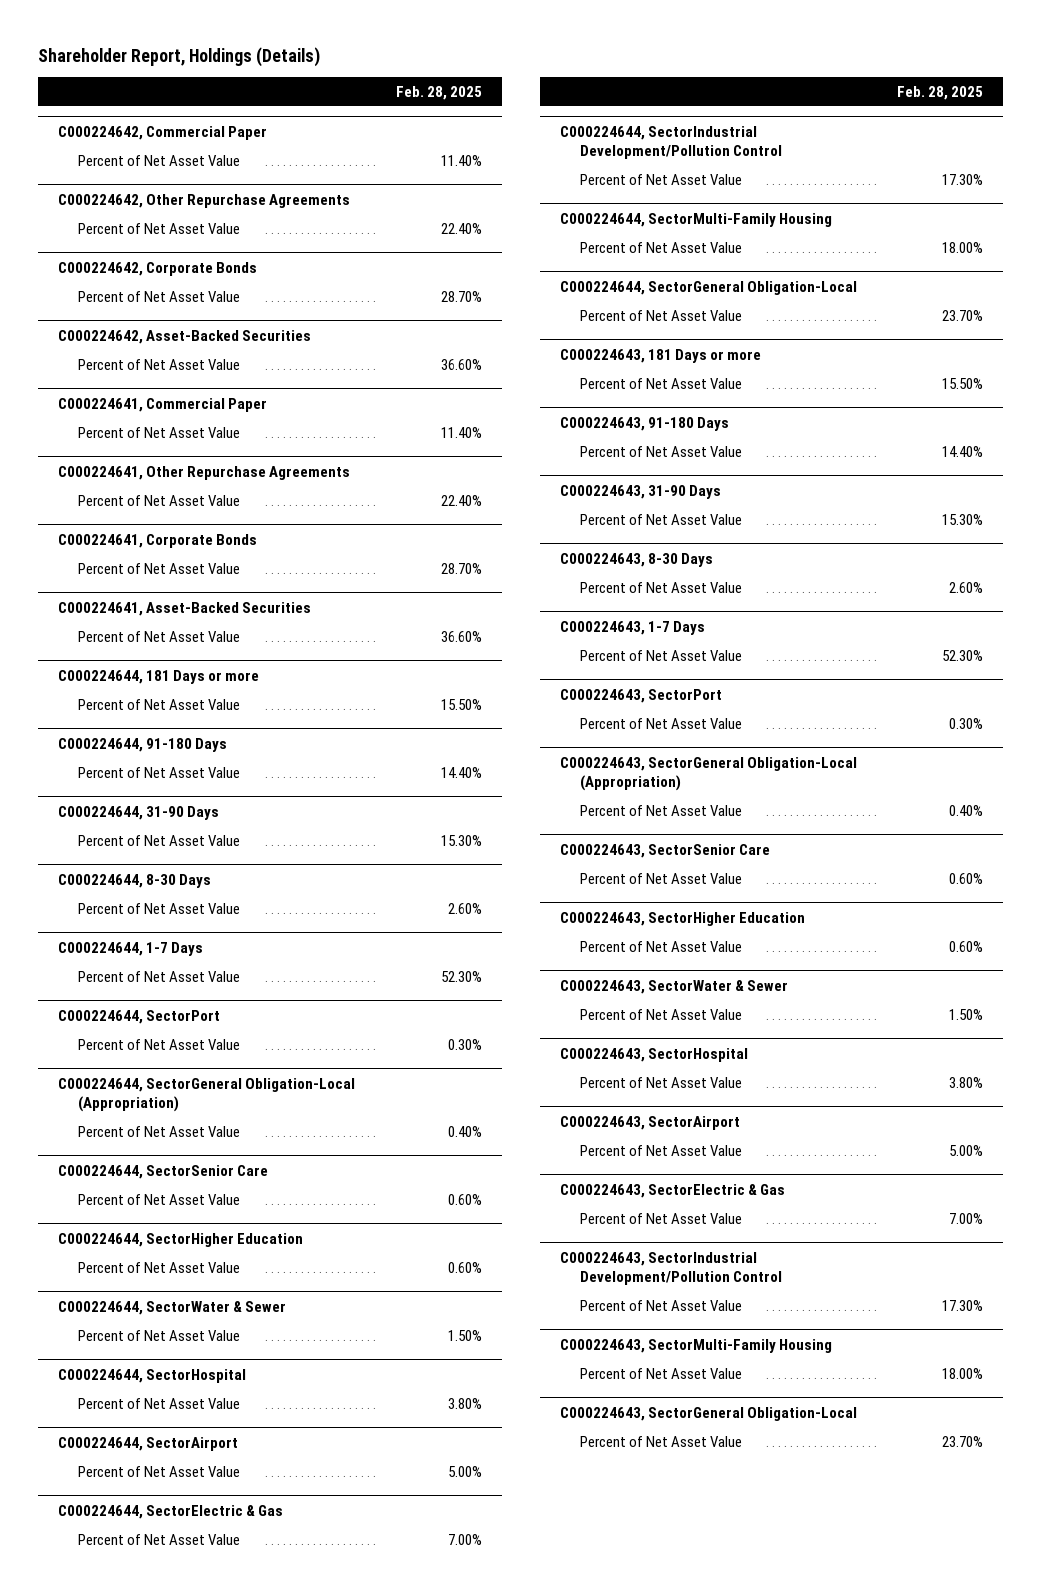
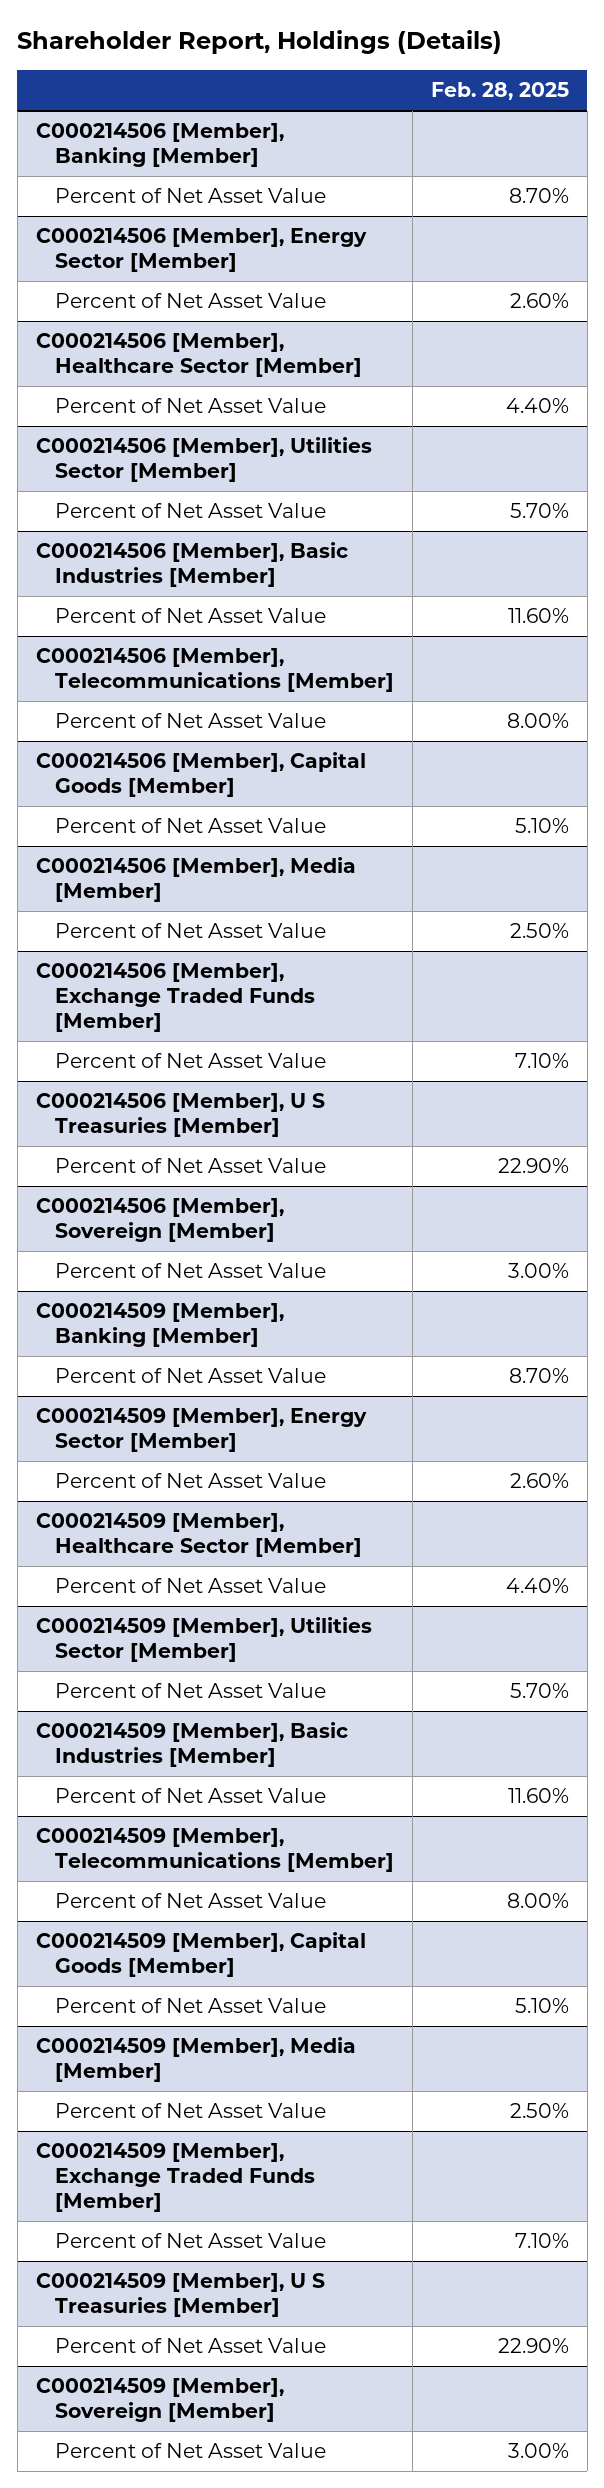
[58,125,268,140] C000224642, Commercial Paper -> none
[58,193,351,208] C000224642, Other Repurchase Agreements -> none
[77,222,240,234] Percent of Net Asset Value -> none
[58,261,258,276] C000224642, Corporate Bonds -> none
[77,290,240,302] Percent of Net Asset Value -> none
[58,329,312,344] C000224642, Asset-Backed Securities -> none
[77,358,240,370] Percent of Net Asset Value -> none
[58,397,268,412] C000224641, Commercial Paper -> none
[77,426,240,438] Percent of Net Asset Value -> none
[58,465,351,480] C000224641, Other Repurchase Agreements -> none
[77,494,240,506] Percent of Net Asset Value -> none
[58,533,258,548] C000224641, Corporate Bonds -> none
[77,562,240,574] Percent of Net Asset Value -> none
[58,601,312,616] C000224641, Asset-Backed Securities -> none
[77,630,240,642] Percent of Net Asset Value -> none
[58,669,260,684] C000224644, 181 Days or more -> none
[77,698,240,710] Percent of Net Asset Value -> none
[58,737,228,752] C000224644, 91-180 Days -> none
[77,766,240,778] Percent of Net Asset Value -> none
[58,805,220,820] C000224644, 31-90 Days -> none
[77,834,240,846] Percent of Net Asset Value -> none
[58,873,212,888] C000224644, 8-30 Days -> none
none -> [35,123,284,168] C000214506 [Member], Banking [Member]
[440,154,482,166] 11.40% -> [508,188,569,204] 8.70%
none -> [35,228,367,273] C000214506 [Member], Energy Sector [Member]
[58,941,204,956] C000224644, 1-7 Days -> none
[58,1009,221,1024] C000224644, SectorPort -> none
[58,1077,356,1113] C000224644, SectorGeneral Obligation-Local (Appropriation) -> none
[58,1164,269,1179] C000224644, SectorSenior Care -> none
[58,1232,304,1247] C000224644, SectorHigher Education -> none
[58,1300,287,1315] C000224644, SectorWater & Sewer -> none
[58,1368,247,1383] C000224644, SectorHospital -> none
[58,1436,239,1451] C000224644, SectorAirport -> none
[58,1504,284,1519] C000224644, SectorElectric & Gas -> none
[560,125,782,160] C000224644, SectorIndustrial Development/Pollution Control -> none
[560,212,833,227] C000224644, SectorMulti-Family Housing -> none
[579,241,742,253] Percent of Net Asset Value -> none
[560,280,858,295] C000224644, SectorGeneral Obligation-Local -> none
[579,309,742,321] Percent of Net Asset Value -> none
[560,348,762,363] C000224643, 181 Days or more -> none
[579,377,742,389] Percent of Net Asset Value -> none
[560,416,730,431] C000224643, 91-180 Days -> none
[579,445,742,457] Percent of Net Asset Value -> none
[560,484,722,499] C000224643, 31-90 Days -> none
[579,513,742,525] Percent of Net Asset Value -> none
[560,552,714,567] C000224643, 8-30 Days -> none
none -> [35,333,362,378] C000214506 [Member], Healthcare Sector [Member]
[440,970,482,982] 52.30% -> [505,398,569,414] 4.40%
none -> [35,437,372,483] C000214506 [Member], Utilities Sector [Member]
[447,1038,482,1050] 0.30% -> [509,503,569,519] 5.70%
none -> [35,542,348,588] C000214506 [Member], Basic Industries [Member]
[447,1125,482,1137] 0.40% -> [507,608,569,624] 11.60%
none -> [35,648,394,693] C000214506 [Member], Telecommunications [Member]
[447,1193,482,1205] 0.60% -> [506,713,569,729] 8.00%
none -> [35,752,366,798] C000214506 [Member], Capital Goods [Member]
[447,1261,482,1273] 0.60% -> [514,818,569,834] 5.10%
none -> [35,857,356,903] C000214506 [Member], Media [Member]
[447,1329,482,1341] 1.50% -> [509,923,569,939] 2.50%
none -> [35,963,315,1032] C000214506 [Member], Exchange Traded Funds [Member]
[447,1397,482,1409] 3.80% -> [514,1053,569,1069] 7.10%
none -> [35,1093,325,1138] C000214506 [Member], U S Treasuries [Member]
[447,1465,482,1477] 5.00% -> [497,1158,569,1174] 22.90%
none -> [35,1198,284,1243] C000214506 [Member], Sovereign [Member]
[447,1533,482,1545] 7.00% -> [507,1263,569,1279] 3.00%
none -> [35,1303,284,1348] C000214509 [Member], Banking [Member]
[942,173,984,185] 17.30% -> [508,1368,569,1384] 8.70%
none -> [35,1408,367,1453] C000214509 [Member], Energy Sector [Member]
[560,620,706,635] C000224643, 1-7 Days -> none
[560,688,723,703] C000224643, SectorPort -> none
[560,756,858,792] C000224643, SectorGeneral Obligation-Local (Appropriation) -> none
[560,843,771,858] C000224643, SectorSenior Care -> none
[560,911,806,926] C000224643, SectorHigher Education -> none
[560,979,789,994] C000224643, SectorWater & Sewer -> none
[560,1047,749,1062] C000224643, SectorHospital -> none
[560,1115,741,1130] C000224643, SectorAirport -> none
[560,1183,786,1198] C000224643, SectorElectric & Gas -> none
[560,1251,782,1286] C000224643, SectorIndustrial Development/Pollution Control -> none
[579,1299,742,1311] Percent of Net Asset Value -> none
[560,1338,833,1353] C000224643, SectorMulti-Family Housing -> none
[579,1367,742,1379] Percent of Net Asset Value -> none
[560,1406,858,1421] C000224643, SectorGeneral Obligation-Local -> none
[579,1435,742,1447] Percent of Net Asset Value -> none
none -> [35,1513,362,1558] C000214509 [Member], Healthcare Sector [Member]
[942,649,984,661] 52.30% -> [505,1578,569,1594] 4.40%
none -> [35,1617,372,1663] C000214509 [Member], Utilities Sector [Member]
[949,717,984,729] 0.30% -> [509,1683,569,1699] 5.70%
none -> [35,1722,348,1768] C000214509 [Member], Basic Industries [Member]
[949,804,984,816] 0.40% -> [507,1788,569,1804] 11.60%
none -> [35,1828,394,1873] C000214509 [Member], Telecommunications [Member]
[949,872,984,884] 0.60% -> [506,1893,569,1909] 8.00%
none -> [35,1932,366,1978] C000214509 [Member], Capital Goods [Member]
[949,940,984,952] 0.60% -> [514,1998,569,2014] 5.10%
none -> [35,2037,356,2083] C000214509 [Member], Media [Member]
[949,1008,984,1020] 1.50% -> [509,2103,569,2119] 2.50%
none -> [35,2143,315,2212] C000214509 [Member], Exchange Traded Funds [Member]
[949,1076,984,1088] 3.80% -> [514,2233,569,2249] 7.10%
none -> [35,2273,325,2318] C000214509 [Member], U S Treasuries [Member]
[949,1144,984,1156] 5.00% -> [497,2338,569,2354] 22.90%
none -> [35,2378,284,2423] C000214509 [Member], Sovereign [Member]
[949,1212,984,1224] 7.00% -> [507,2443,569,2459] 3.00%

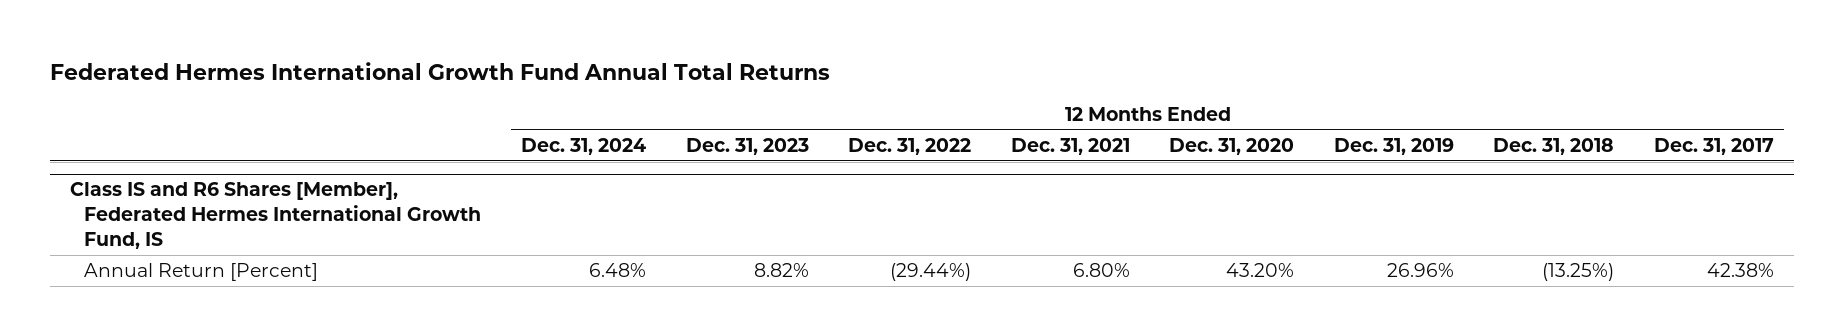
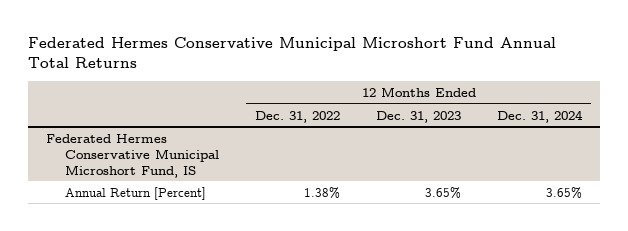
[50,62,831,81] Federated Hermes International Growth Fund Annual Total Returns -> [27,37,556,69] Federated Hermes Conservative Municipal Microshort Fund Annual Total Returns
[1010,137,1130,155] Dec. 31, 2021 -> none
[1169,137,1295,155] Dec. 31, 2020 -> none
[1333,137,1454,155] Dec. 31, 2019 -> none
[1493,137,1615,155] Dec. 31, 2018 -> none
[1654,137,1775,155] Dec. 31, 2017 -> none
[70,182,482,250] Class IS and R6 Shares [Member], Federated Hermes International Growth Fund, IS -> none
none -> [45,133,219,178] Federated Hermes Conservative Municipal Microshort Fund, IS
[588,263,646,278] 6.48% -> [546,186,583,199] 3.65%
[753,263,809,278] 8.82% -> [425,186,462,199] 3.65%
[890,263,972,282] (29.44%) -> [304,186,341,199] 1.38%

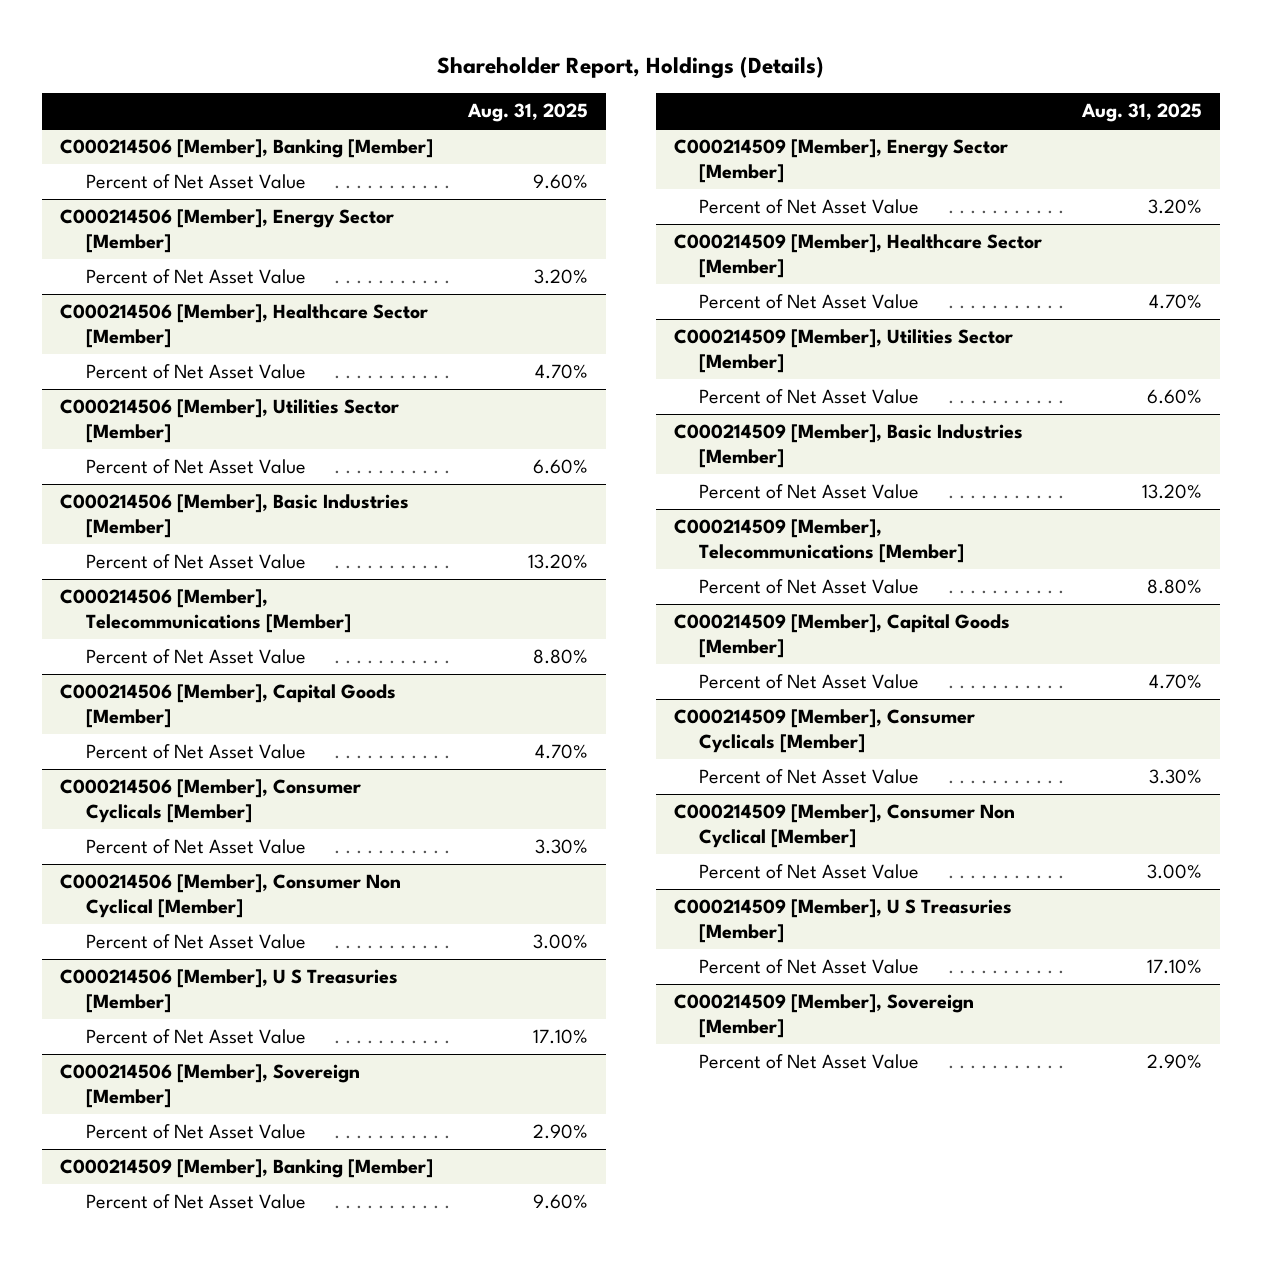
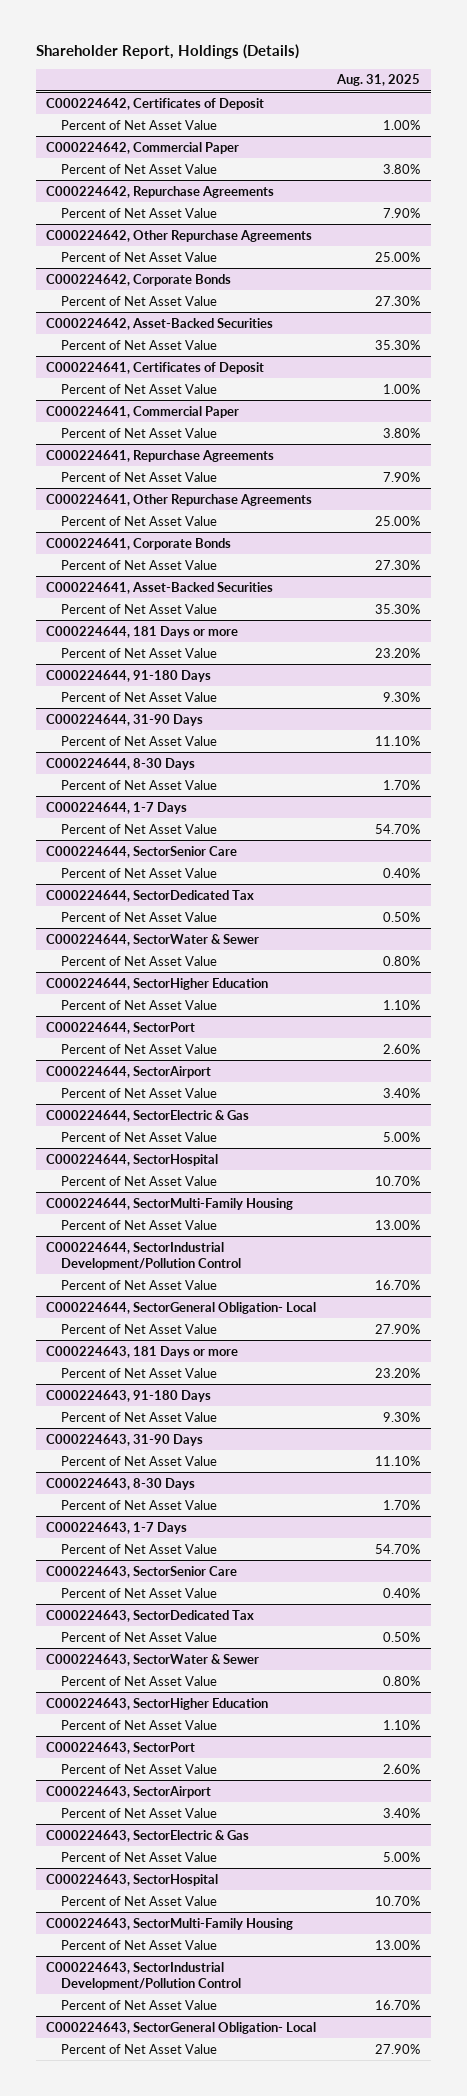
[59,139,433,159] C000214506 [Member], Banking [Member] -> none
[59,209,394,254] C000214506 [Member], Energy Sector [Member] -> none
[59,304,428,349] C000214506 [Member], Healthcare Sector [Member] -> none
[59,399,399,444] C000214506 [Member], Utilities Sector [Member] -> none
[59,494,409,539] C000214506 [Member], Basic Industries [Member] -> none
[59,589,351,634] C000214506 [Member], Telecommunications [Member] -> none
[59,684,396,729] C000214506 [Member], Capital Goods [Member] -> none
[59,779,361,824] C000214506 [Member], Consumer Cyclicals [Member] -> none
[59,874,401,919] C000214506 [Member], Consumer Non Cyclical [Member] -> none
[59,969,398,1014] C000214506 [Member], U S Treasuries [Member] -> none
[59,1064,360,1109] C000214506 [Member], Sovereign [Member] -> none
[59,1159,433,1179] C000214509 [Member], Banking [Member] -> none
[673,139,1008,184] C000214509 [Member], Energy Sector [Member] -> none
[673,234,1042,279] C000214509 [Member], Healthcare Sector [Member] -> none
[673,329,1013,374] C000214509 [Member], Utilities Sector [Member] -> none
[673,424,1023,469] C000214509 [Member], Basic Industries [Member] -> none
[673,519,965,564] C000214509 [Member], Telecommunications [Member] -> none
[673,614,1010,659] C000214509 [Member], Capital Goods [Member] -> none
[673,709,975,754] C000214509 [Member], Consumer Cyclicals [Member] -> none
[673,804,1015,849] C000214509 [Member], Consumer Non Cyclical [Member] -> none
[673,899,1012,944] C000214509 [Member], U S Treasuries [Member] -> none
[673,994,974,1039] C000214509 [Member], Sovereign [Member] -> none
none -> [46,97,265,110] C000224642, Certificates of Deposit
[533,174,589,190] 9.60% -> [383,119,421,130] 1.00%
none -> [46,141,240,154] C000224642, Commercial Paper
[534,269,589,285] 3.20% -> [383,163,421,174] 3.80%
none -> [46,185,275,198] C000224642, Repurchase Agreements
[535,364,589,380] 4.70% -> [383,207,421,218] 7.90%
none -> [46,229,313,242] C000224642, Other Repurchase Agreements
[533,459,589,475] 6.60% -> [375,251,421,262] 25.00%
none -> [46,273,232,286] C000224642, Corporate Bonds
[528,554,589,570] 13.20% -> [375,295,421,306] 27.30%
none -> [46,317,274,330] C000224642, Asset-Backed Securities
[533,649,589,665] 8.80% -> [375,339,421,350] 35.30%
none -> [46,361,265,374] C000224641, Certificates of Deposit
[535,744,589,760] 4.70% -> [383,383,421,394] 1.00%
none -> [46,405,240,418] C000224641, Commercial Paper
[535,839,589,855] 3.30% -> [383,427,421,438] 3.80%
none -> [46,449,275,462] C000224641, Repurchase Agreements
[533,934,589,950] 3.00% -> [383,471,421,482] 7.90%
none -> [46,493,313,506] C000224641, Other Repurchase Agreements
[533,1029,589,1045] 17.10% -> [375,515,421,526] 25.00%
none -> [46,537,232,550] C000224641, Corporate Bonds
[533,1124,589,1140] 2.90% -> [375,559,421,570] 27.30%
none -> [46,581,274,594] C000224641, Asset-Backed Securities
[533,1194,589,1210] 9.60% -> [375,603,421,614] 35.30%
none -> [46,625,239,638] C000224644, 181 Days or more
[1147,199,1202,215] 3.20% -> [375,647,421,658] 23.20%
none -> [46,669,212,682] C000224644, 91-180 Days
[1148,294,1202,310] 4.70% -> [383,691,421,702] 9.30%
none -> [46,713,204,726] C000224644, 31-90 Days
[1146,389,1202,405] 6.60% -> [375,735,421,746] 11.10%
none -> [46,757,196,770] C000224644, 8-30 Days
[1141,484,1202,500] 13.20% -> [383,779,421,790] 1.70%
none -> [46,801,188,814] C000224644, 1-7 Days
[1146,579,1202,595] 8.80% -> [375,823,421,834] 54.70%
none -> [46,845,238,858] C000224644, SectorSenior Care
[1148,674,1202,690] 4.70% -> [383,867,421,878] 0.40%
none -> [46,889,255,902] C000224644, SectorDedicated Tax
[1148,769,1202,785] 3.30% -> [383,911,421,922] 0.50%
none -> [46,933,260,946] C000224644, SectorWater & Sewer
[1146,864,1202,880] 3.00% -> [383,955,421,966] 0.80%
none -> [46,977,269,990] C000224644, SectorHigher Education
[1146,959,1202,975] 17.10% -> [383,999,421,1010] 1.10%
none -> [46,1021,196,1034] C000224644, SectorPort
[1146,1054,1202,1070] 2.90% -> [383,1043,421,1054] 2.60%
none -> [46,1065,212,1078] C000224644, SectorAirport
none -> [61,1087,218,1098] Percent of Net Asset Value
none -> [46,1109,250,1122] C000224644, SectorElectric & Gas
none -> [61,1131,218,1142] Percent of Net Asset Value
none -> [46,1153,219,1166] C000224644, SectorHospital
none -> [61,1175,218,1186] Percent of Net Asset Value
none -> [46,1197,294,1210] C000224644, SectorMulti-Family Housing
none -> [61,1219,218,1230] Percent of Net Asset Value
none -> [46,1241,242,1270] C000224644, SectorIndustrial Development/Pollution Control
none -> [61,1279,218,1290] Percent of Net Asset Value
none -> [46,1301,317,1314] C000224644, SectorGeneral Obligation- Local
none -> [61,1323,218,1334] Percent of Net Asset Value
none -> [46,1345,239,1358] C000224643, 181 Days or more
none -> [61,1367,218,1378] Percent of Net Asset Value
none -> [46,1389,212,1402] C000224643, 91-180 Days
none -> [61,1411,218,1422] Percent of Net Asset Value
none -> [46,1433,204,1446] C000224643, 31-90 Days
none -> [61,1455,218,1466] Percent of Net Asset Value
none -> [46,1477,196,1490] C000224643, 8-30 Days
none -> [61,1499,218,1510] Percent of Net Asset Value
none -> [46,1521,188,1534] C000224643, 1-7 Days
none -> [61,1543,218,1554] Percent of Net Asset Value
none -> [46,1565,238,1578] C000224643, SectorSenior Care
none -> [61,1587,218,1598] Percent of Net Asset Value
none -> [46,1609,255,1622] C000224643, SectorDedicated Tax
none -> [61,1631,218,1642] Percent of Net Asset Value
none -> [46,1653,260,1666] C000224643, SectorWater & Sewer
none -> [61,1675,218,1686] Percent of Net Asset Value
none -> [46,1697,269,1710] C000224643, SectorHigher Education
none -> [61,1719,218,1730] Percent of Net Asset Value
none -> [46,1741,196,1754] C000224643, SectorPort
none -> [61,1763,218,1774] Percent of Net Asset Value
none -> [46,1785,212,1798] C000224643, SectorAirport
none -> [61,1807,218,1818] Percent of Net Asset Value
none -> [46,1829,250,1842] C000224643, SectorElectric & Gas
none -> [61,1851,218,1862] Percent of Net Asset Value
none -> [46,1873,219,1886] C000224643, SectorHospital
none -> [61,1895,218,1906] Percent of Net Asset Value
none -> [46,1917,294,1930] C000224643, SectorMulti-Family Housing
none -> [61,1939,218,1950] Percent of Net Asset Value
none -> [46,1961,242,1990] C000224643, SectorIndustrial Development/Pollution Control
none -> [61,1999,218,2010] Percent of Net Asset Value
none -> [46,2021,317,2034] C000224643, SectorGeneral Obligation- Local
none -> [61,2043,218,2054] Percent of Net Asset Value

